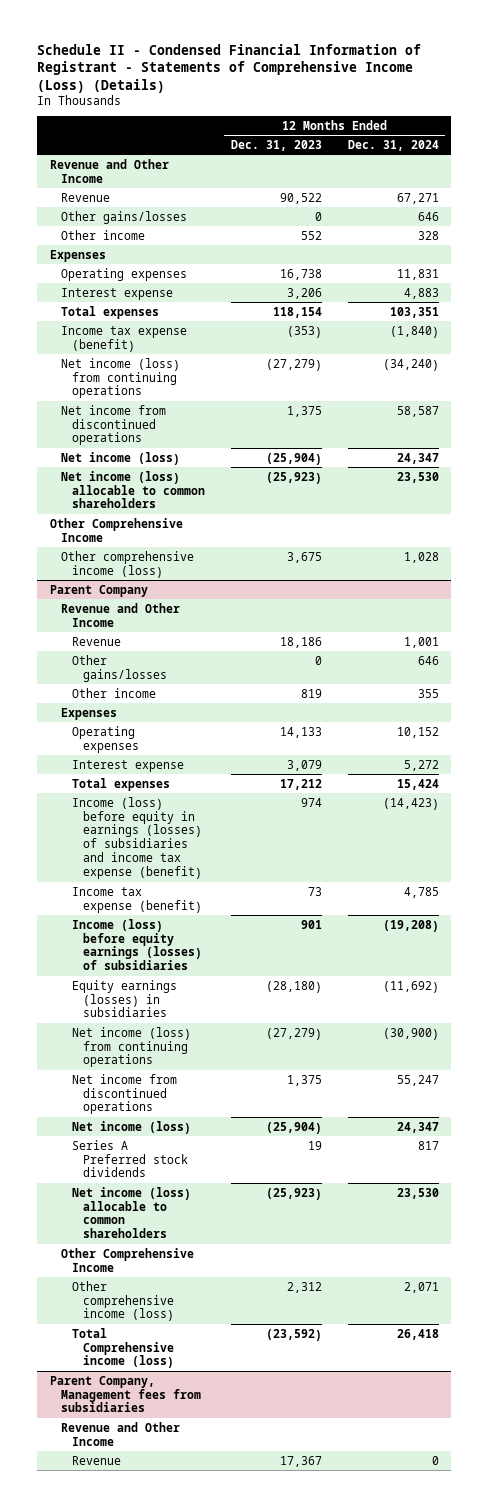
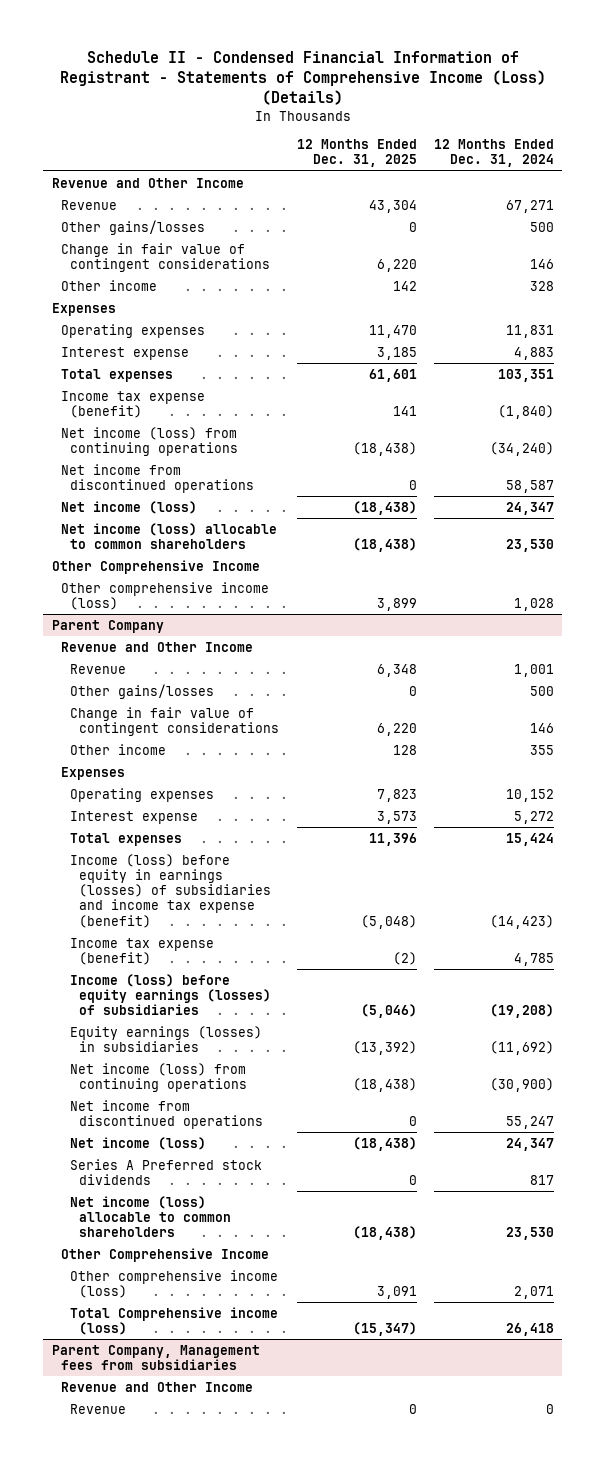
[230,139,322,151] Dec. 31, 2023 -> none
none -> [296,139,417,168] 12 Months Ended Dec. 31, 2025
[417,211,439,221] 646 -> [529,221,554,232] 500
none -> [61,242,271,272] Change in fair value of contingent considerations
[417,655,439,665] 646 -> [529,685,554,696] 500
none -> [70,706,280,736] Change in fair value of contingent considerations

